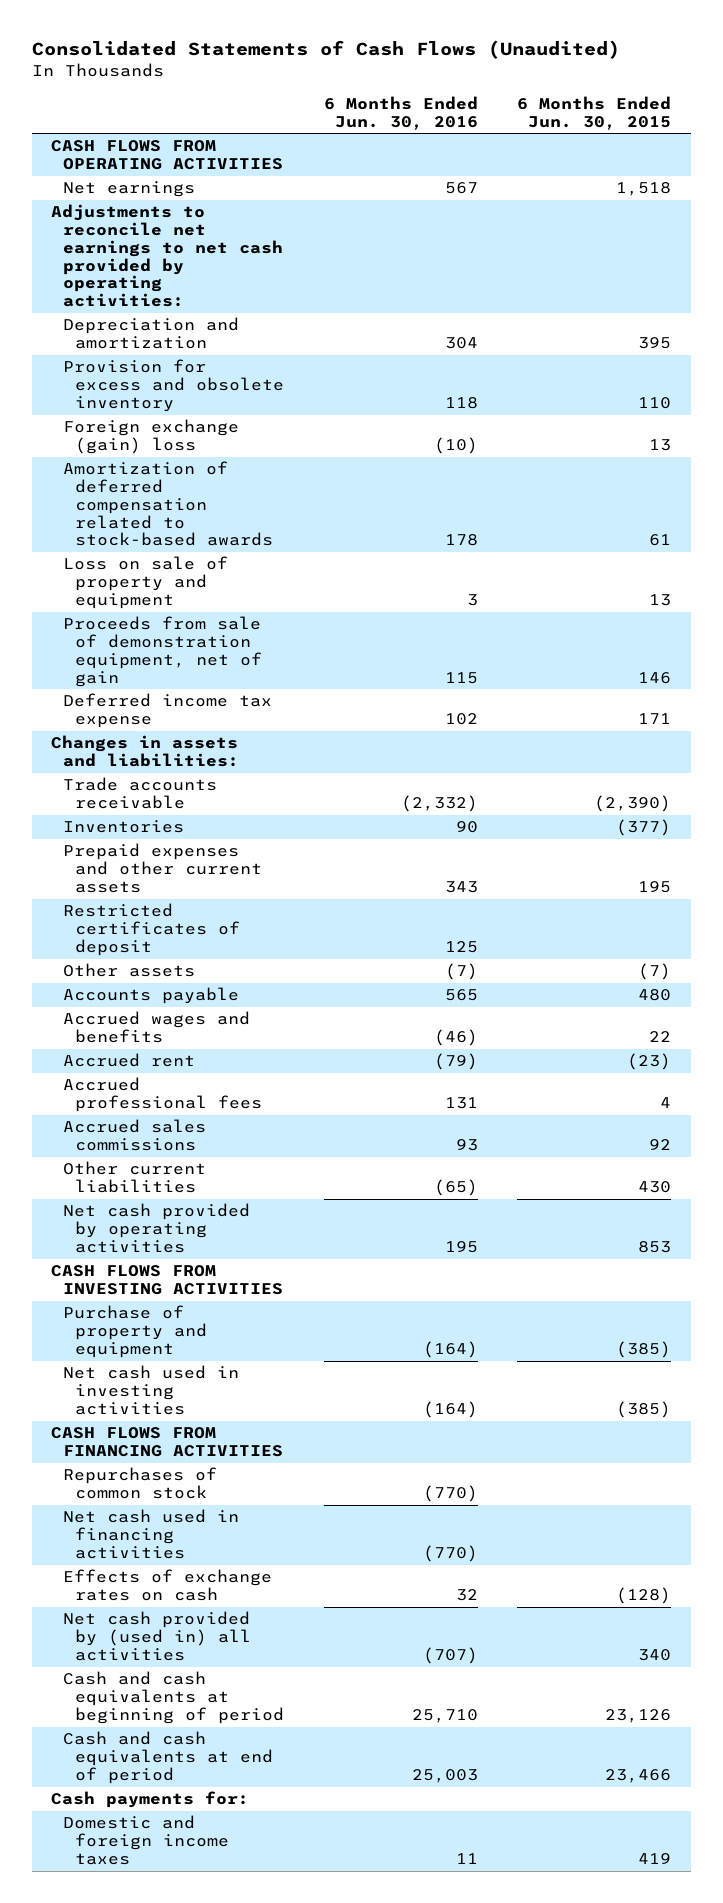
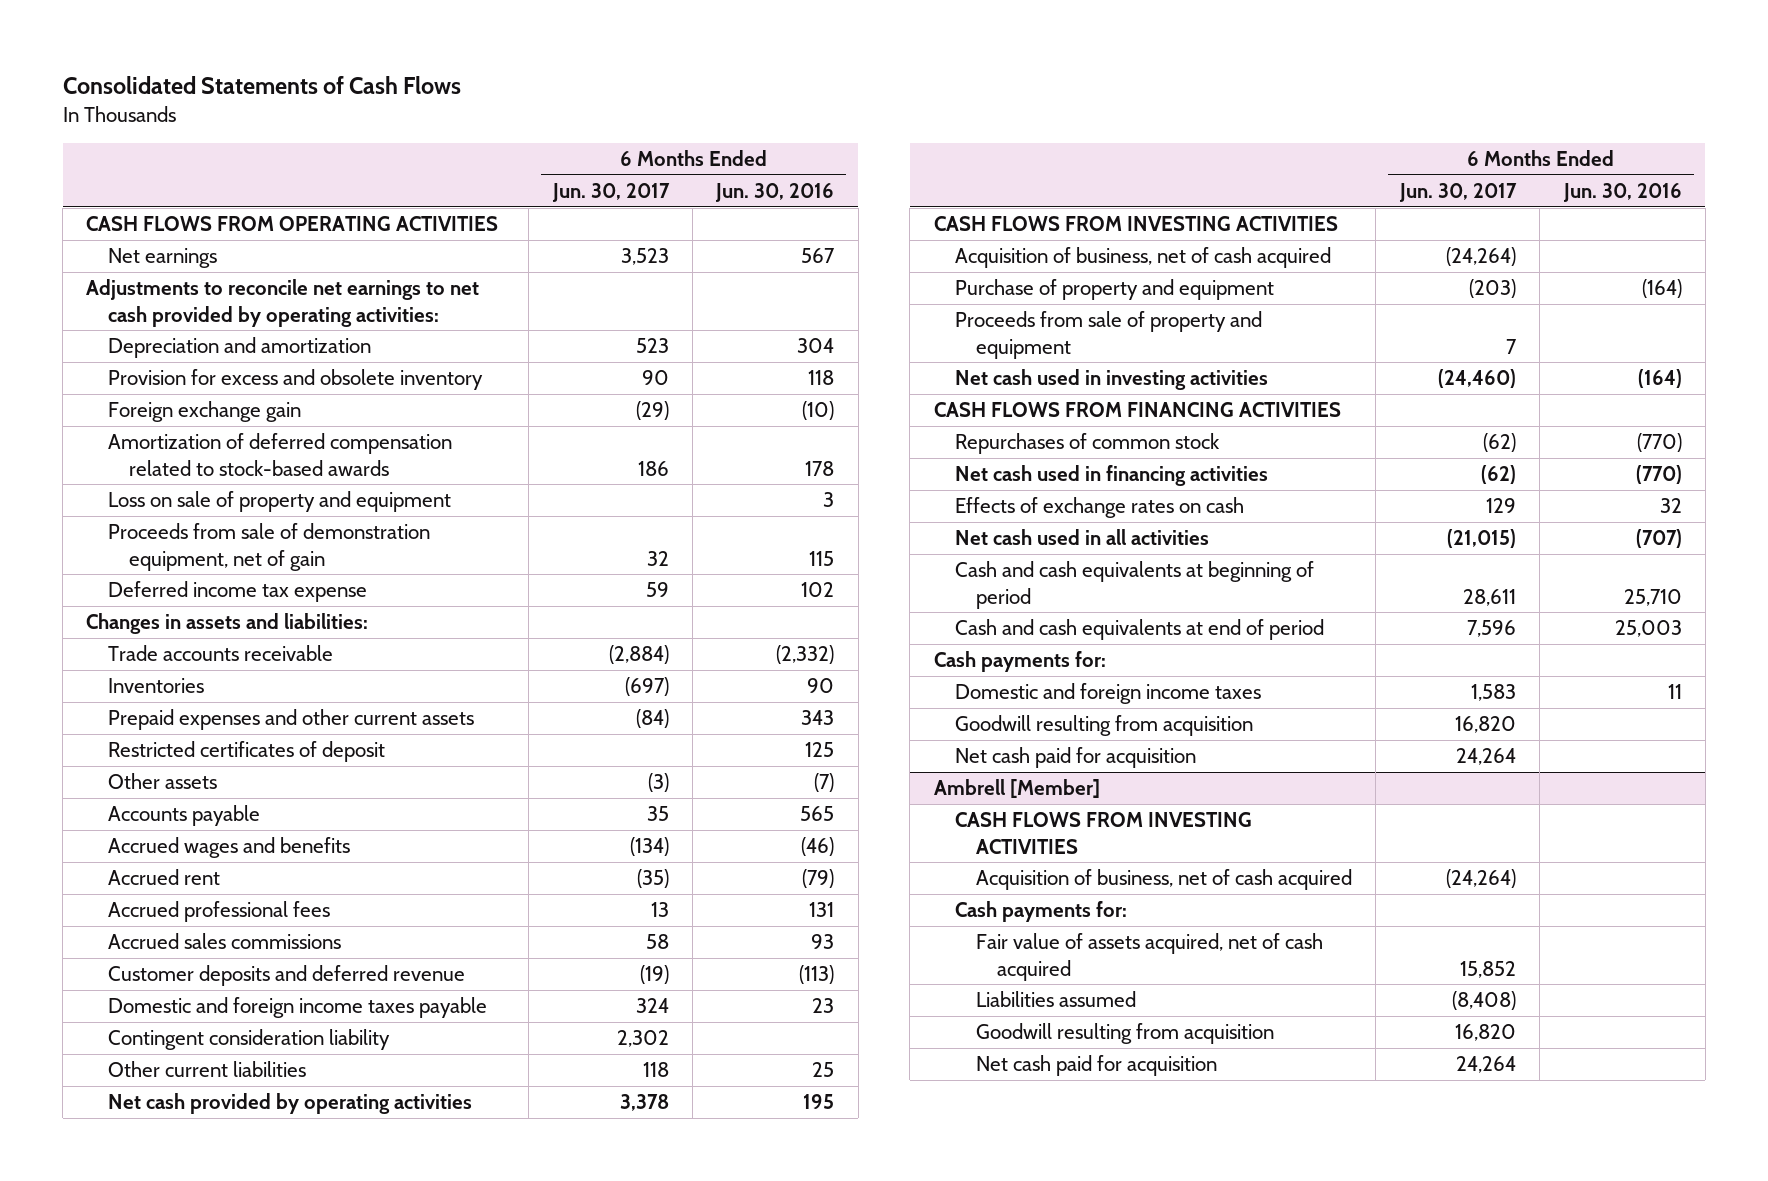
[31,40,620,60] Consolidated Statements of Cash Flows (Unaudited) -> [62,76,461,95] Consolidated Statements of Cash Flows
[517,96,672,130] 6 Months Ended Jun. 30, 2015 -> none
none -> [551,182,670,202] Jun. 30, 2017
[63,419,240,455] Foreign exchange (gain) loss -> [107,401,301,423] Foreign exchange gain
none -> [107,965,465,987] Customer deposits and deferred revenue
none -> [107,997,487,1019] Domestic and foreign income taxes payable
none -> [107,1029,390,1051] Contingent consideration liability
[433,1179,478,1197] (65) -> [812,1062,835,1078] 25
none -> [954,247,1331,269] Acquisition of business, net of cash acquired
none -> [954,311,1262,359] Proceeds from sale of property and equipment
[63,1611,251,1661] Net cash provided by (used in) all activities -> [954,529,1209,546] Net cash used in all activities
none -> [954,715,1253,737] Goodwill resulting from acquisition
none -> [954,747,1196,769] Net cash paid for acquisition
none -> [933,779,1100,799] Ambrell [Member]
none -> [954,812,1252,854] CASH FLOWS FROM INVESTING ACTIVITIES
none -> [976,869,1353,891] Acquisition of business, net of cash acquired
none -> [954,901,1127,923] Cash payments for:
none -> [976,933,1324,981] Fair value of assets acquired, net of cash acquired
none -> [976,991,1137,1008] Liabilities assumed
none -> [976,1023,1275,1045] Goodwill resulting from acquisition
none -> [976,1055,1218,1077] Net cash paid for acquisition

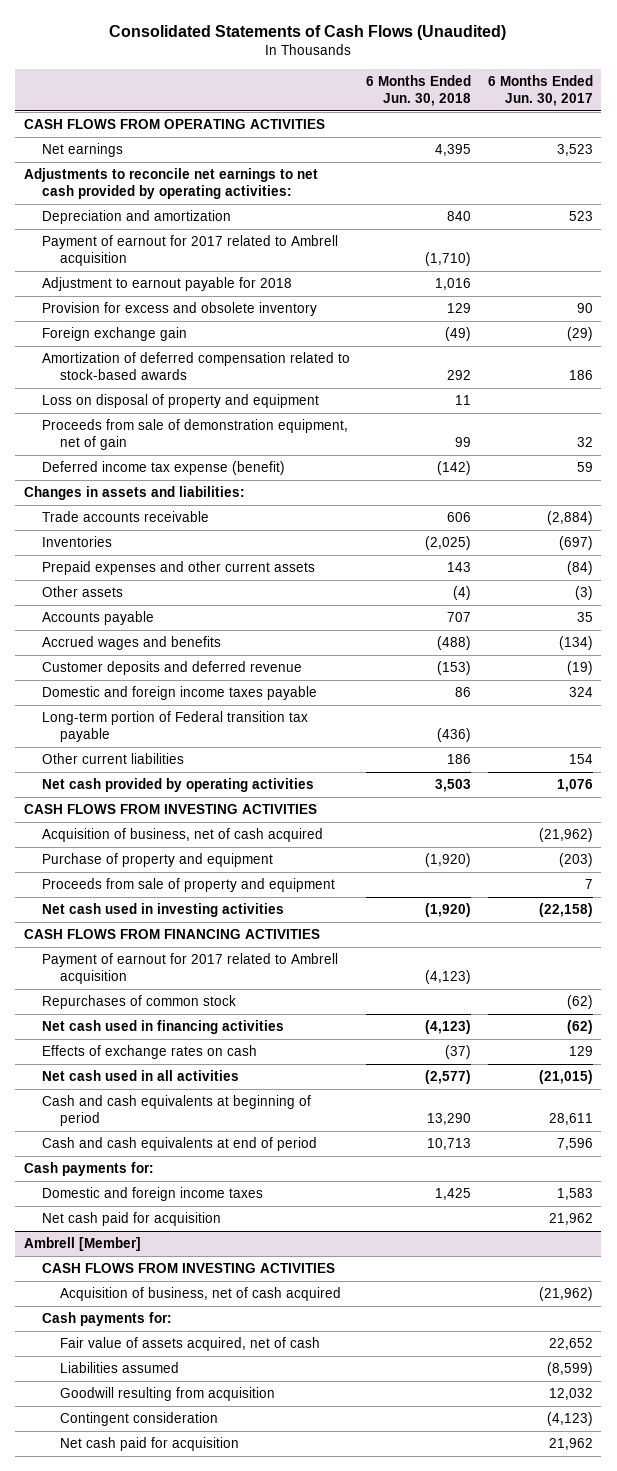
[62,76,461,95] Consolidated Statements of Cash Flows -> [109,24,507,40] Consolidated Statements of Cash Flows (Unaudited)
[715,182,835,202] Jun. 30, 2016 -> none
none -> [366,74,472,107] 6 Months Ended Jun. 30, 2018
none -> [41,235,338,267] Payment of earnout for 2017 related to Ambrell acquisition
none -> [41,277,292,292] Adjustment to earnout payable for 2018
[107,491,451,513] Loss on sale of property and equipment -> [41,394,319,409] Loss on disposal of property and equipment
[107,581,367,603] Deferred income tax expense -> [41,461,285,476] Deferred income tax expense (benefit)
[107,741,385,763] Restricted certificates of deposit -> none
[107,869,220,886] Accrued rent -> none
[107,901,330,923] Accrued professional fees -> none
[107,933,341,950] Accrued sales commissions -> none
[107,1029,390,1051] Contingent consideration liability -> none
none -> [41,711,308,743] Long-term portion of Federal transition tax payable
[642,1062,669,1078] 118 -> [569,754,594,765] 154
[619,1094,669,1112] 3,378 -> [557,779,594,793] 1,076
[1445,247,1516,267] (24,264) -> [539,828,594,843] (21,962)
[1437,369,1516,389] (24,460) -> [539,903,594,918] (22,158)
none -> [41,953,338,985] Payment of earnout for 2017 related to Ambrell acquisition
[954,715,1253,737] Goodwill resulting from acquisition -> none
[1455,748,1516,766] 24,264 -> [549,1213,594,1226] 21,962
[1445,869,1516,889] (24,264) -> [539,1287,594,1302] (21,962)
[976,933,1324,981] Fair value of assets acquired, net of cash acquired -> [59,1337,320,1352] Fair value of assets acquired, net of cash
[1459,960,1516,978] 15,852 -> [549,1338,594,1351] 22,652
[1451,991,1516,1011] (8,408) -> [547,1362,594,1377] (8,599)
[1454,1024,1516,1042] 16,820 -> [549,1388,594,1401] 12,032
none -> [59,1412,218,1427] Contingent consideration
[1455,1056,1516,1074] 24,264 -> [549,1438,594,1451] 21,962

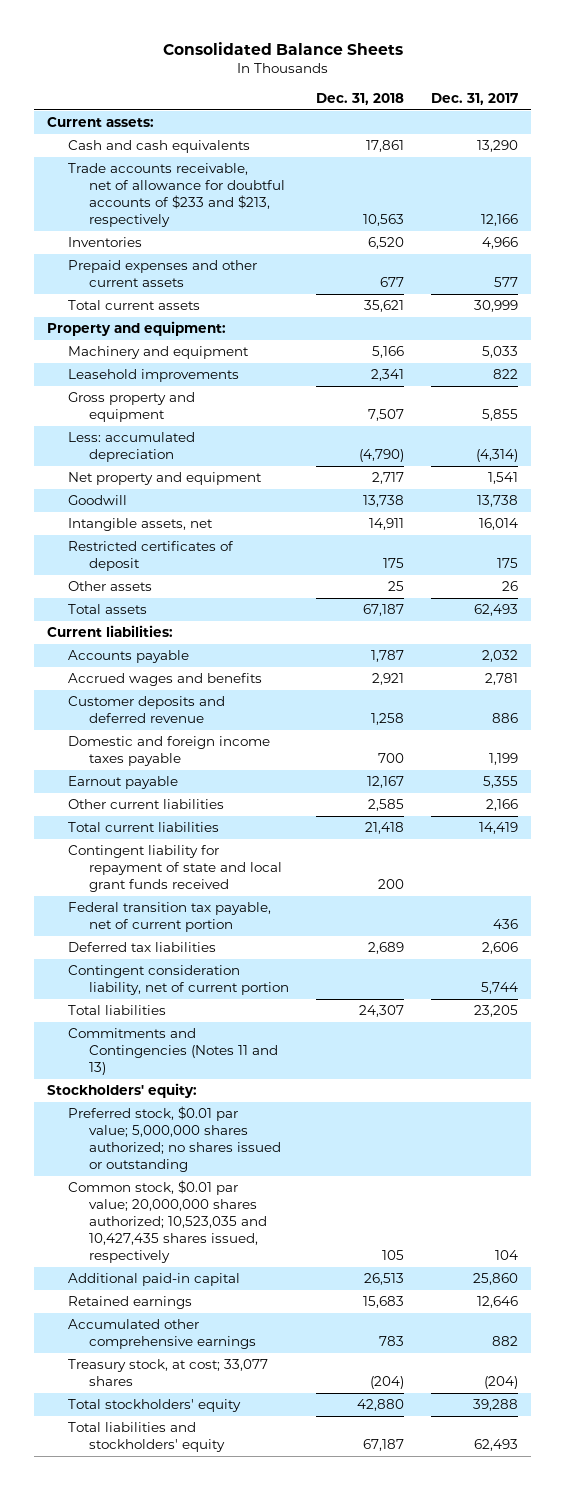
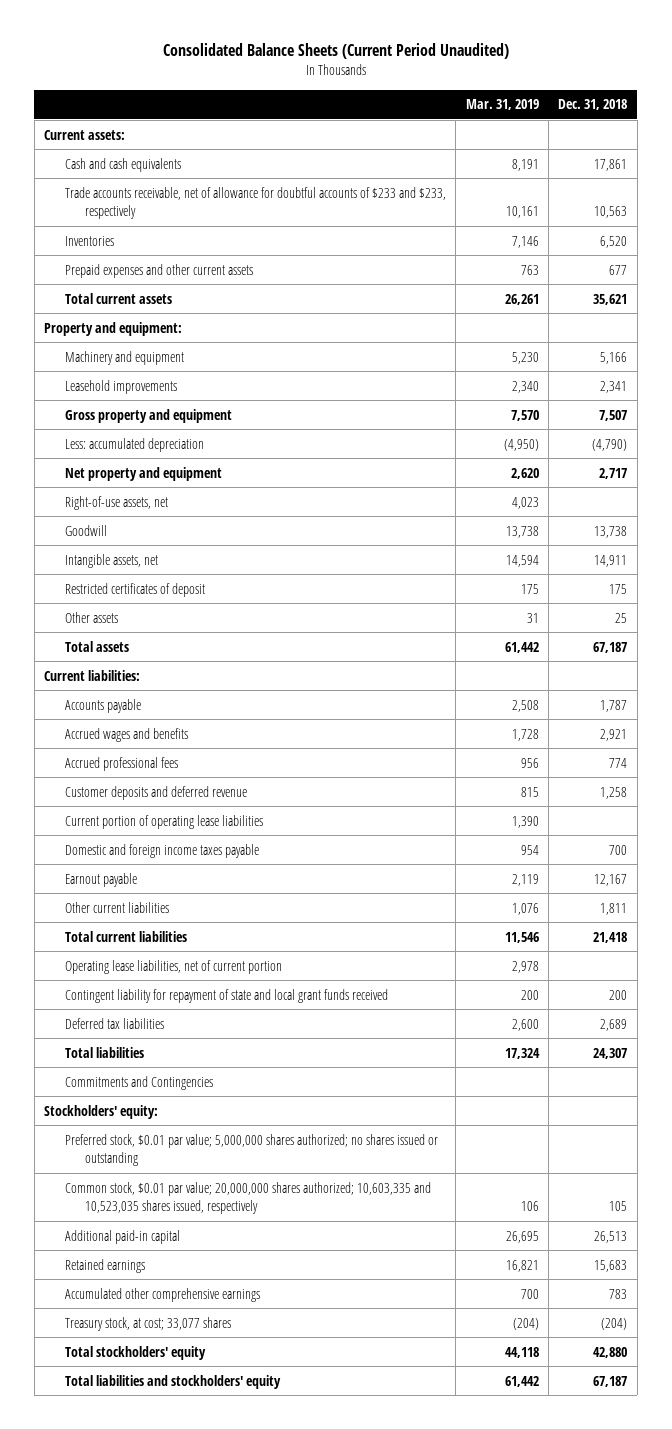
[162,41,403,55] Consolidated Balance Sheets -> [162,43,509,60] Consolidated Balance Sheets (Current Period Unaudited)
[430,92,518,105] Dec. 31, 2017 -> none
none -> [465,99,539,111] Mar. 31, 2019
[68,163,285,228] Trade accounts receivable, net of allowance for doubtful accounts of $233 and $213, respectively -> [64,186,446,219] Trade accounts receivable, net of allowance for doubtful accounts of $233 and $233, respectively
none -> [64,495,168,510] Right-of-use assets, net
none -> [64,756,178,771] Accrued professional fees
none -> [64,814,263,829] Current portion of operating lease liabilities
[367,799,404,812] 2,585 -> [600,902,628,915] 1,811
none -> [64,959,282,974] Operating lease liabilities, net of current portion
[68,902,272,933] Federal transition tax payable, net of current portion -> none
[68,965,289,996] Contingent consideration liability, net of current portion -> none
[68,1028,278,1076] Commitments and Contingencies (Notes 11 and 13) -> [64,1075,213,1090] Commitments and Contingencies
[68,1180,267,1264] Common stock, $0.01 par value; 20,000,000 shares authorized; 10,523,035 and 10,427,435 shares issued, respectively -> [64,1181,431,1214] Common stock, $0.01 par value; 20,000,000 shares authorized; 10,603,335 and 10,523,035 shares issued, respectively

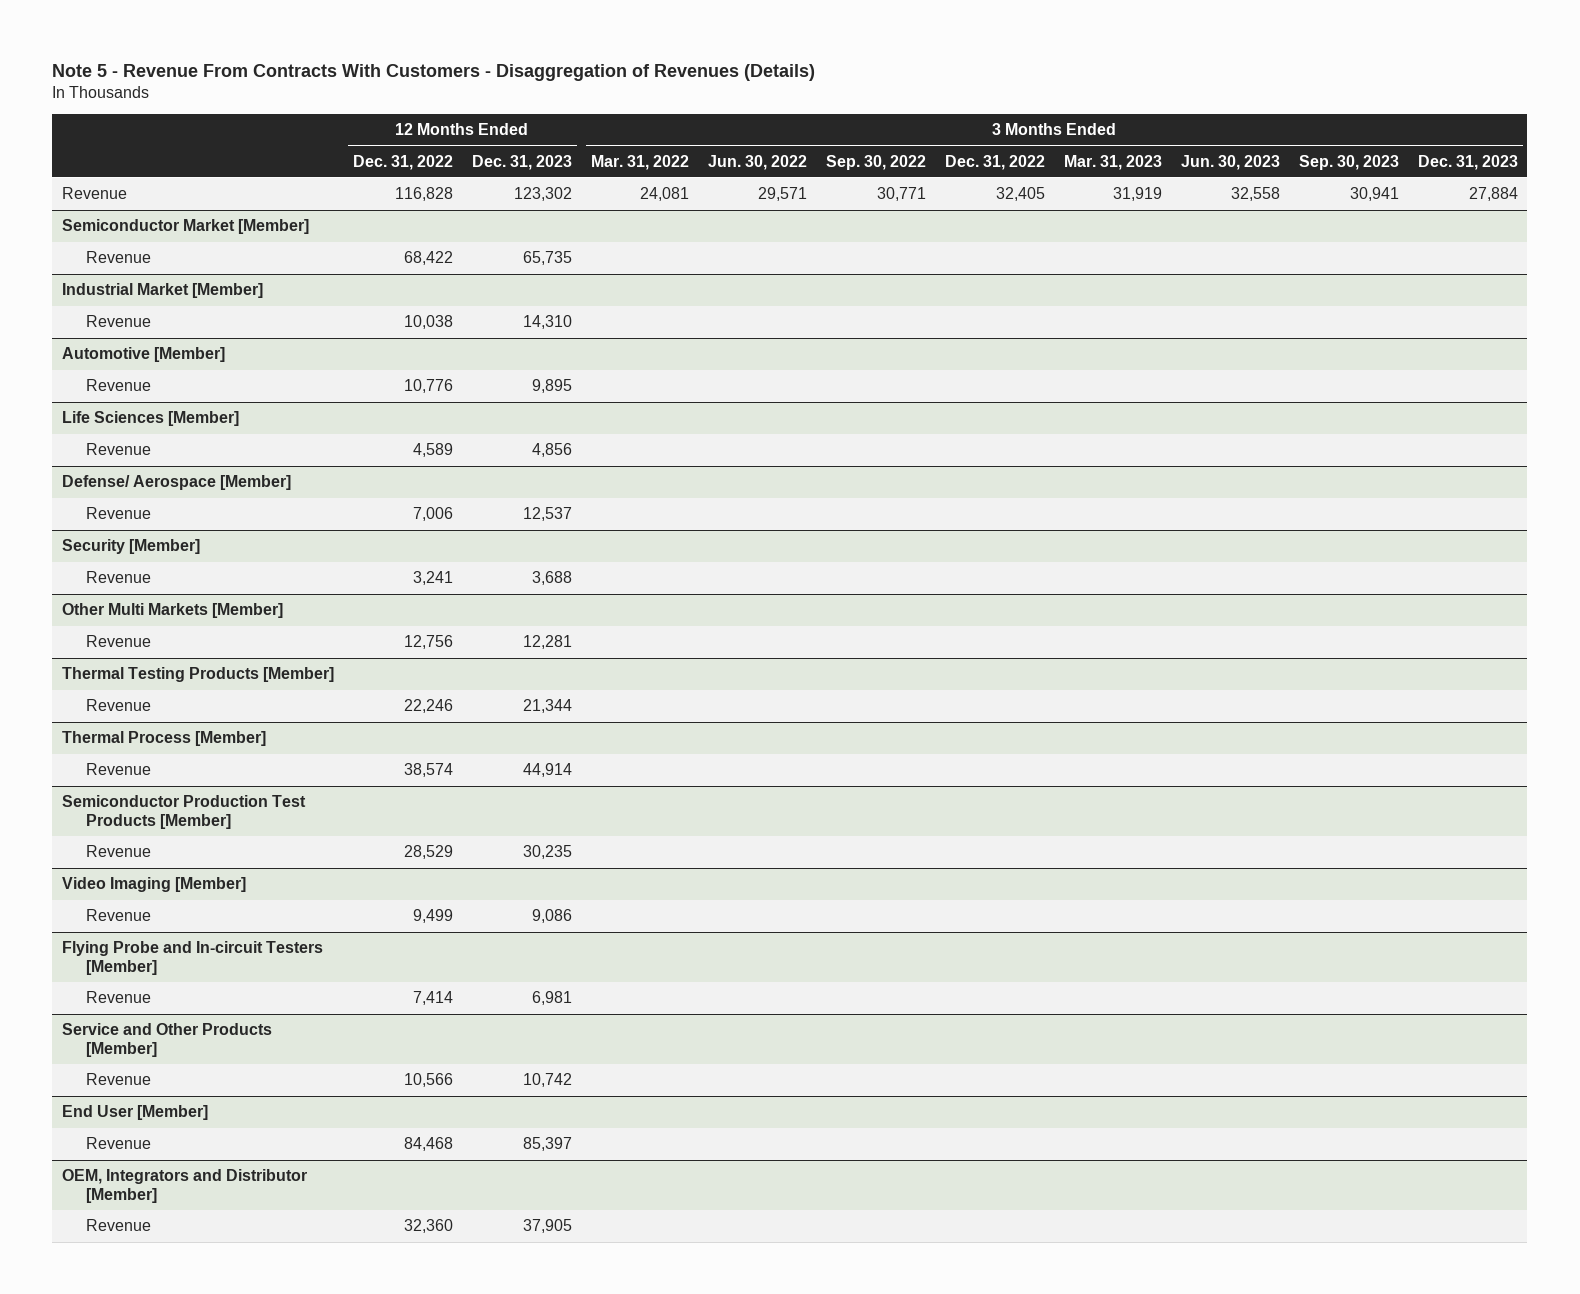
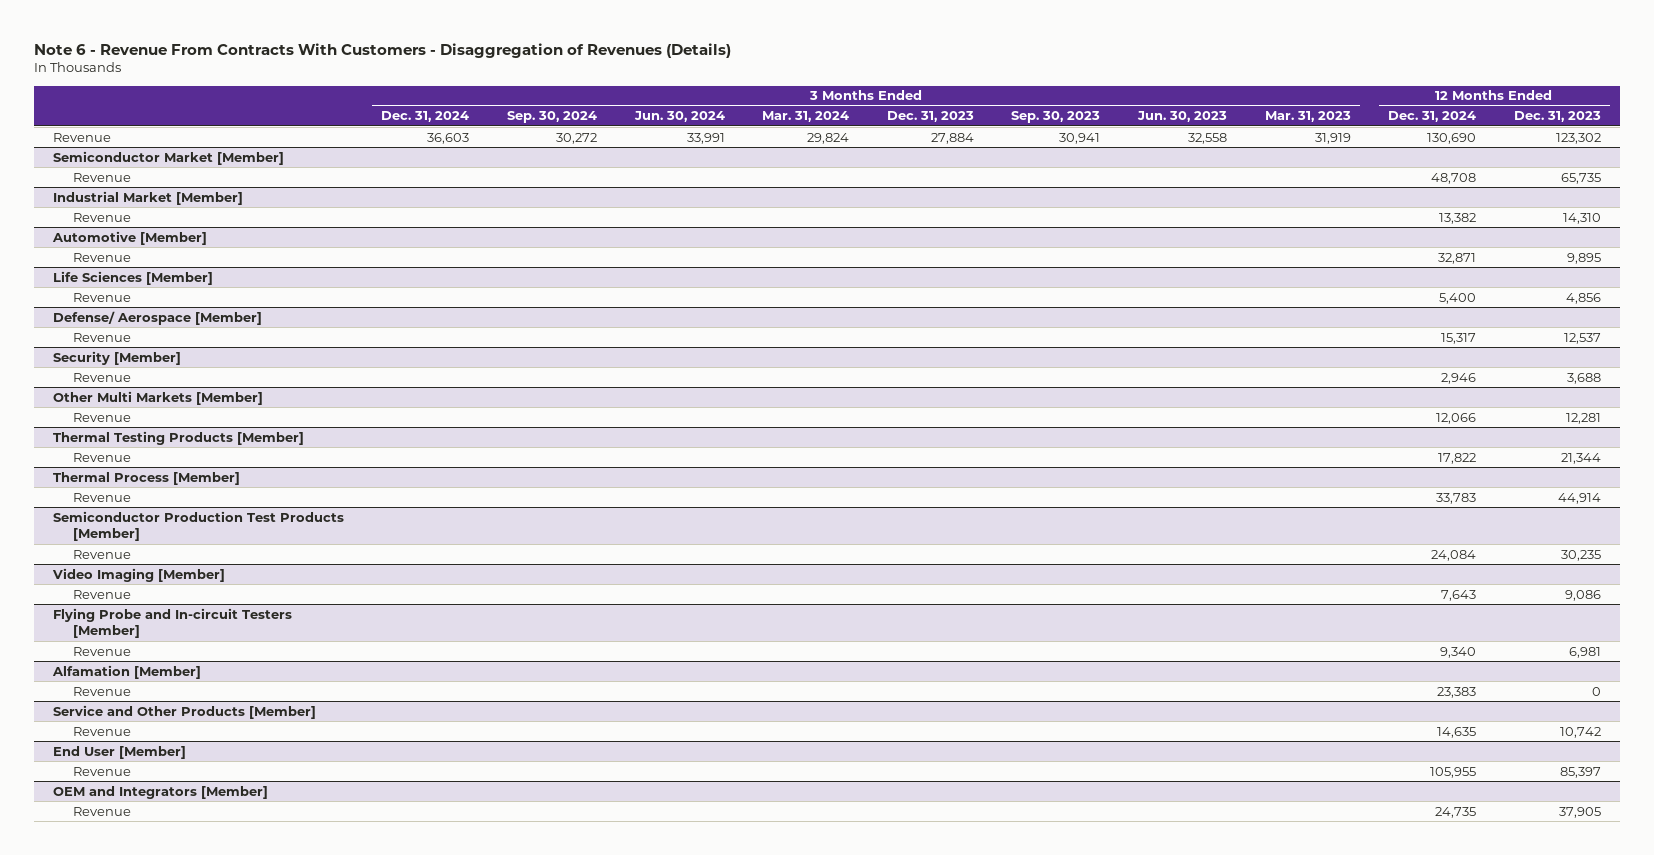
[52,63,816,81] Note 5 - Revenue From Contracts With Customers - Disaggregation of Revenues (Details) -> [34,42,732,58] Note 6 - Revenue From Contracts With Customers - Disaggregation of Revenues (Details)
[352,154,453,170] Dec. 31, 2022 -> none
[590,154,689,170] Mar. 31, 2022 -> none
[707,154,807,170] Jun. 30, 2022 -> none
[825,154,926,170] Sep. 30, 2022 -> none
[944,154,1045,170] Dec. 31, 2022 -> none
none -> [381,111,470,123] Dec. 31, 2024
none -> [507,111,598,124] Sep. 30, 2024
none -> [633,111,725,123] Jun. 30, 2024
none -> [762,111,850,123] Mar. 31, 2024
none -> [1388,111,1477,123] Dec. 31, 2024
none -> [51,664,201,679] Alfamation [Member]
none -> [72,686,131,696] Revenue
[61,1169,307,1204] OEM, Integrators and Distributor [Member] -> [52,785,268,799] OEM and Integrators [Member]

